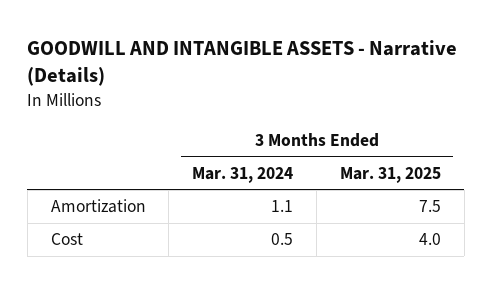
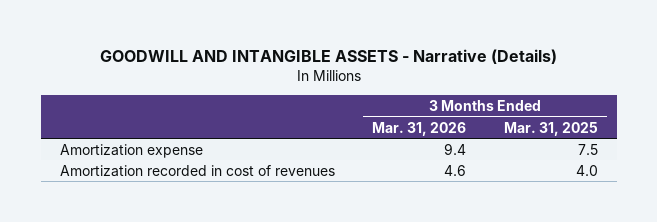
[192,166,294,183] Mar. 31, 2024 -> none
none -> [372,121,467,136] Mar. 31, 2026
[50,199,146,214] Amortization -> [59,143,203,158] Amortization expense
[50,233,83,246] Cost -> [59,164,335,177] Amortization recorded in cost of revenues

